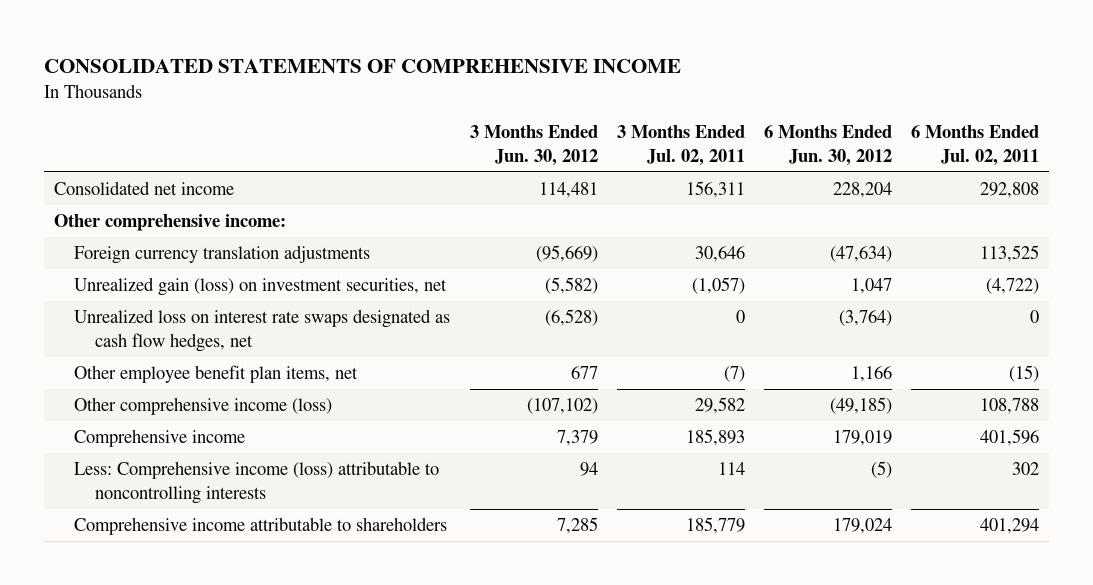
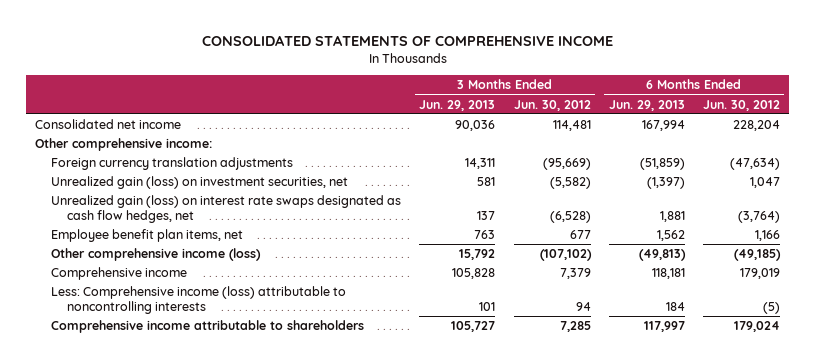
[616,125,745,166] 3 Months Ended Jul. 02, 2011 -> none
[911,125,1040,166] 6 Months Ended Jul. 02, 2011 -> none
none -> [419,99,496,111] Jun. 29, 2013
none -> [608,99,685,111] Jun. 29, 2013
[74,309,451,352] Unrealized loss on interest rate swaps designated as cash flow hedges, net -> [51,195,402,223] Unrealized gain (loss) on interest rate swaps designated as cash flow hedges, net
[74,365,359,384] Other employee benefit plan items, net -> [51,229,244,243] Employee benefit plan items, net

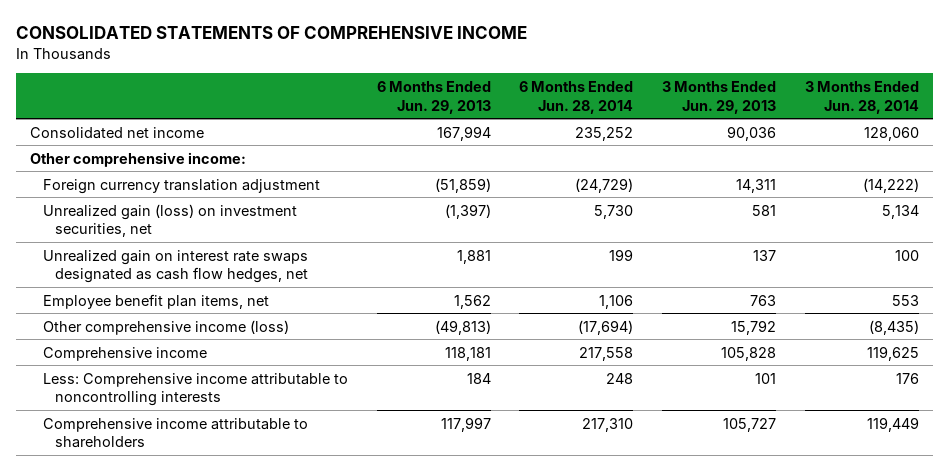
[513,99,591,111] Jun. 30, 2012 -> none
[702,99,780,111] Jun. 30, 2012 -> none
none -> [519,80,634,114] 6 Months Ended Jun. 28, 2014
none -> [804,80,919,114] 3 Months Ended Jun. 28, 2014
[51,157,294,171] Foreign currency translation adjustments -> [42,178,320,194] Foreign currency translation adjustment
[51,195,402,223] Unrealized gain (loss) on interest rate swaps designated as cash flow hedges, net -> [42,249,309,284] Unrealized gain on interest rate swaps designated as cash flow hedges, net
[51,286,347,314] Less: Comprehensive income (loss) attributable to noncontrolling interests -> [42,372,348,407] Less: Comprehensive income attributable to noncontrolling interests

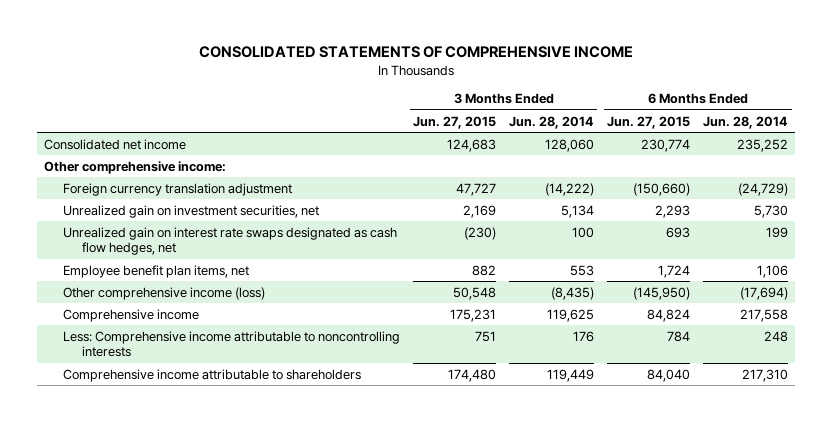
[376,80,491,114] 6 Months Ended Jun. 29, 2013 -> none
[662,80,777,114] 3 Months Ended Jun. 29, 2013 -> none
none -> [413,115,497,129] Jun. 27, 2015
none -> [607,115,691,129] Jun. 27, 2015
[42,203,297,238] Unrealized gain (loss) on investment securities, net -> [62,204,319,218] Unrealized gain on investment securities, net

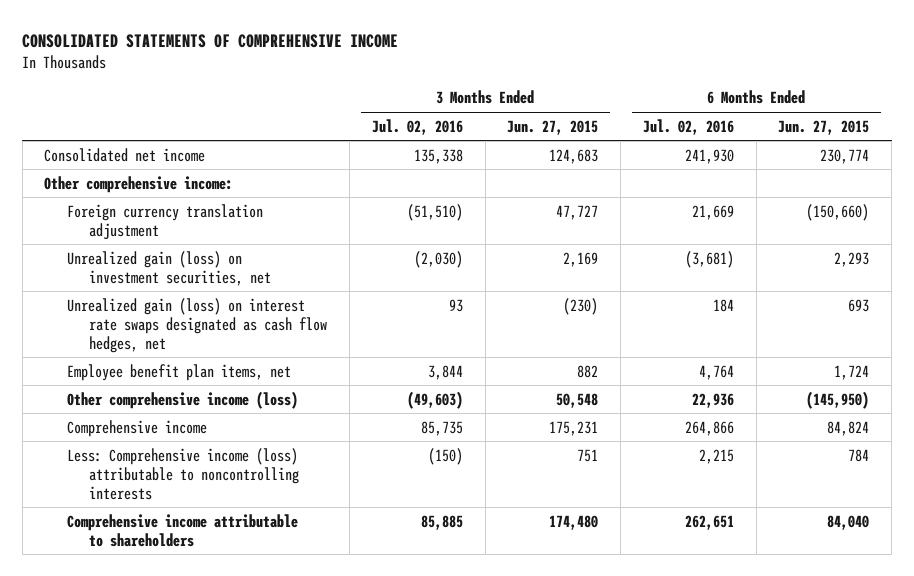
[509,115,595,129] Jun. 28, 2014 -> none
[703,115,789,129] Jun. 28, 2014 -> none
none -> [371,118,463,135] Jul. 02, 2016
none -> [642,118,734,135] Jul. 02, 2016
[62,204,319,218] Unrealized gain on investment securities, net -> [66,250,272,286] Unrealized gain (loss) on investment securities, net
[62,226,397,256] Unrealized gain on interest rate swaps designated as cash flow hedges, net -> [66,297,328,353] Unrealized gain (loss) on interest rate swaps designated as cash flow hedges, net
[62,330,400,358] Less: Comprehensive income attributable to noncontrolling interests -> [66,447,300,500] Less: Comprehensive income (loss) attributable to noncontrolling interests

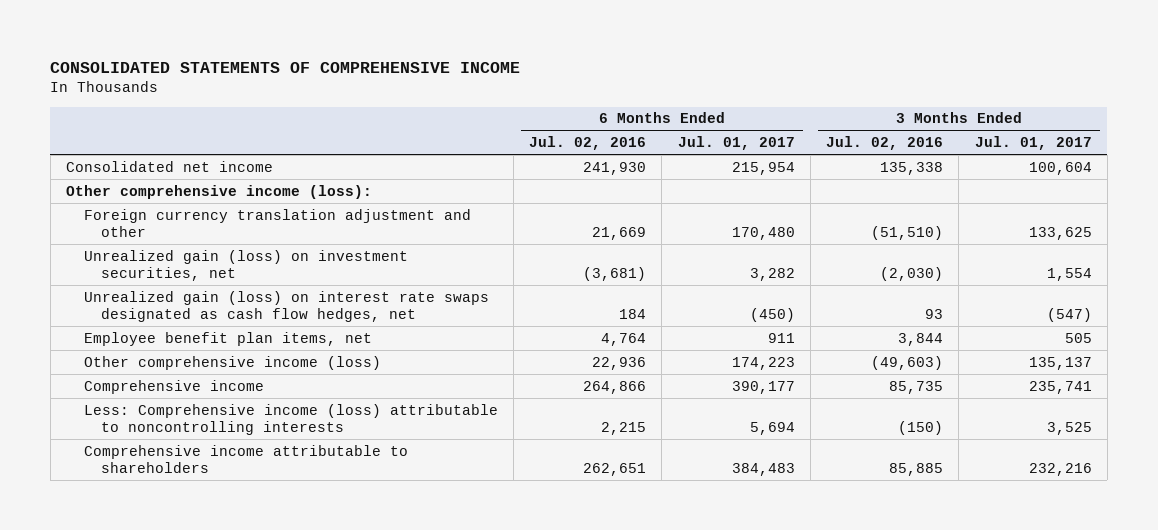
[507,119,599,135] Jun. 27, 2015 -> none
[778,119,870,135] Jun. 27, 2015 -> none
none -> [677,136,795,151] Jul. 01, 2017
none -> [974,136,1092,151] Jul. 01, 2017
[44,175,234,193] Other comprehensive income: -> [66,184,373,199] Other comprehensive income (loss):
[66,203,263,240] Foreign currency translation adjustment -> [83,208,471,237] Foreign currency translation adjustment and other

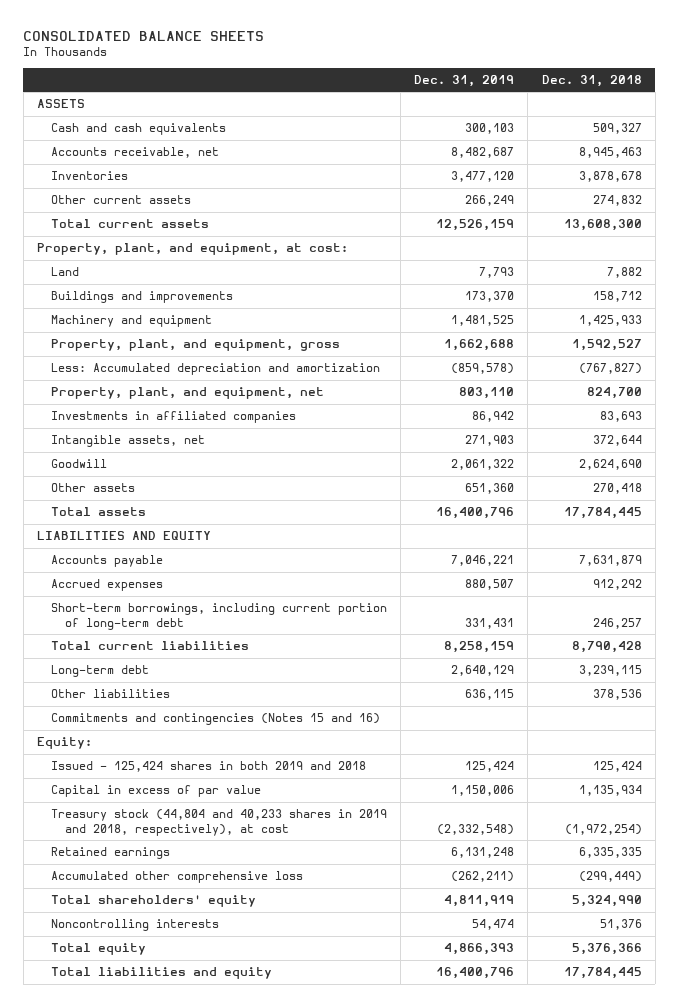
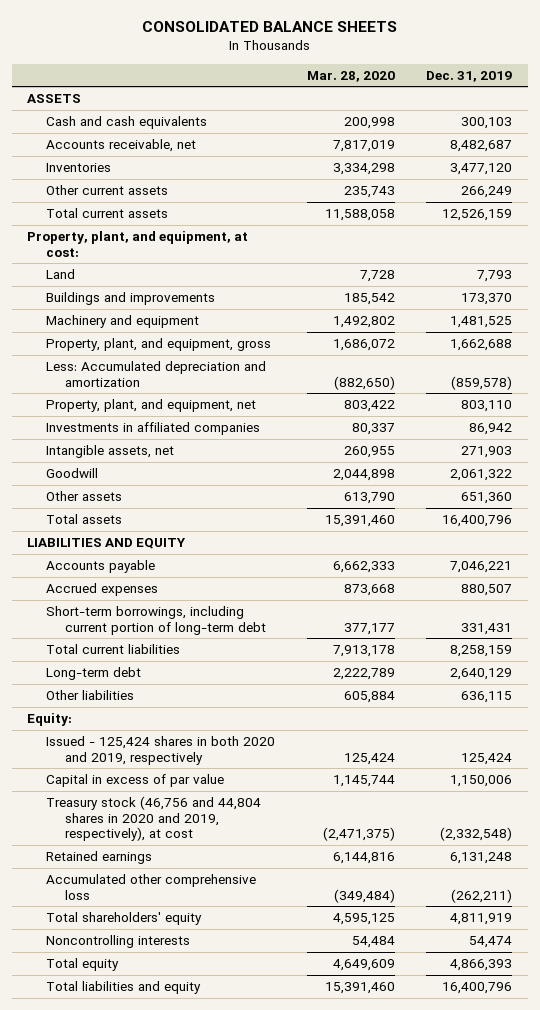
[541,74,642,87] Dec. 31, 2018 -> none
none -> [306,70,395,82] Mar. 28, 2020
[50,713,380,726] Commitments and contingencies (Notes 15 and 16) -> none
[50,761,366,773] Issued - 125,424 shares in both 2019 and 2018 -> [46,736,276,765] Issued - 125,424 shares in both 2020 and 2019, respectively
[50,809,387,836] Treasury stock (44,804 and 40,233 shares in 2019 and 2018, respectively), at cost -> [46,796,262,842] Treasury stock (46,756 and 44,804 shares in 2020 and 2019, respectively), at cost

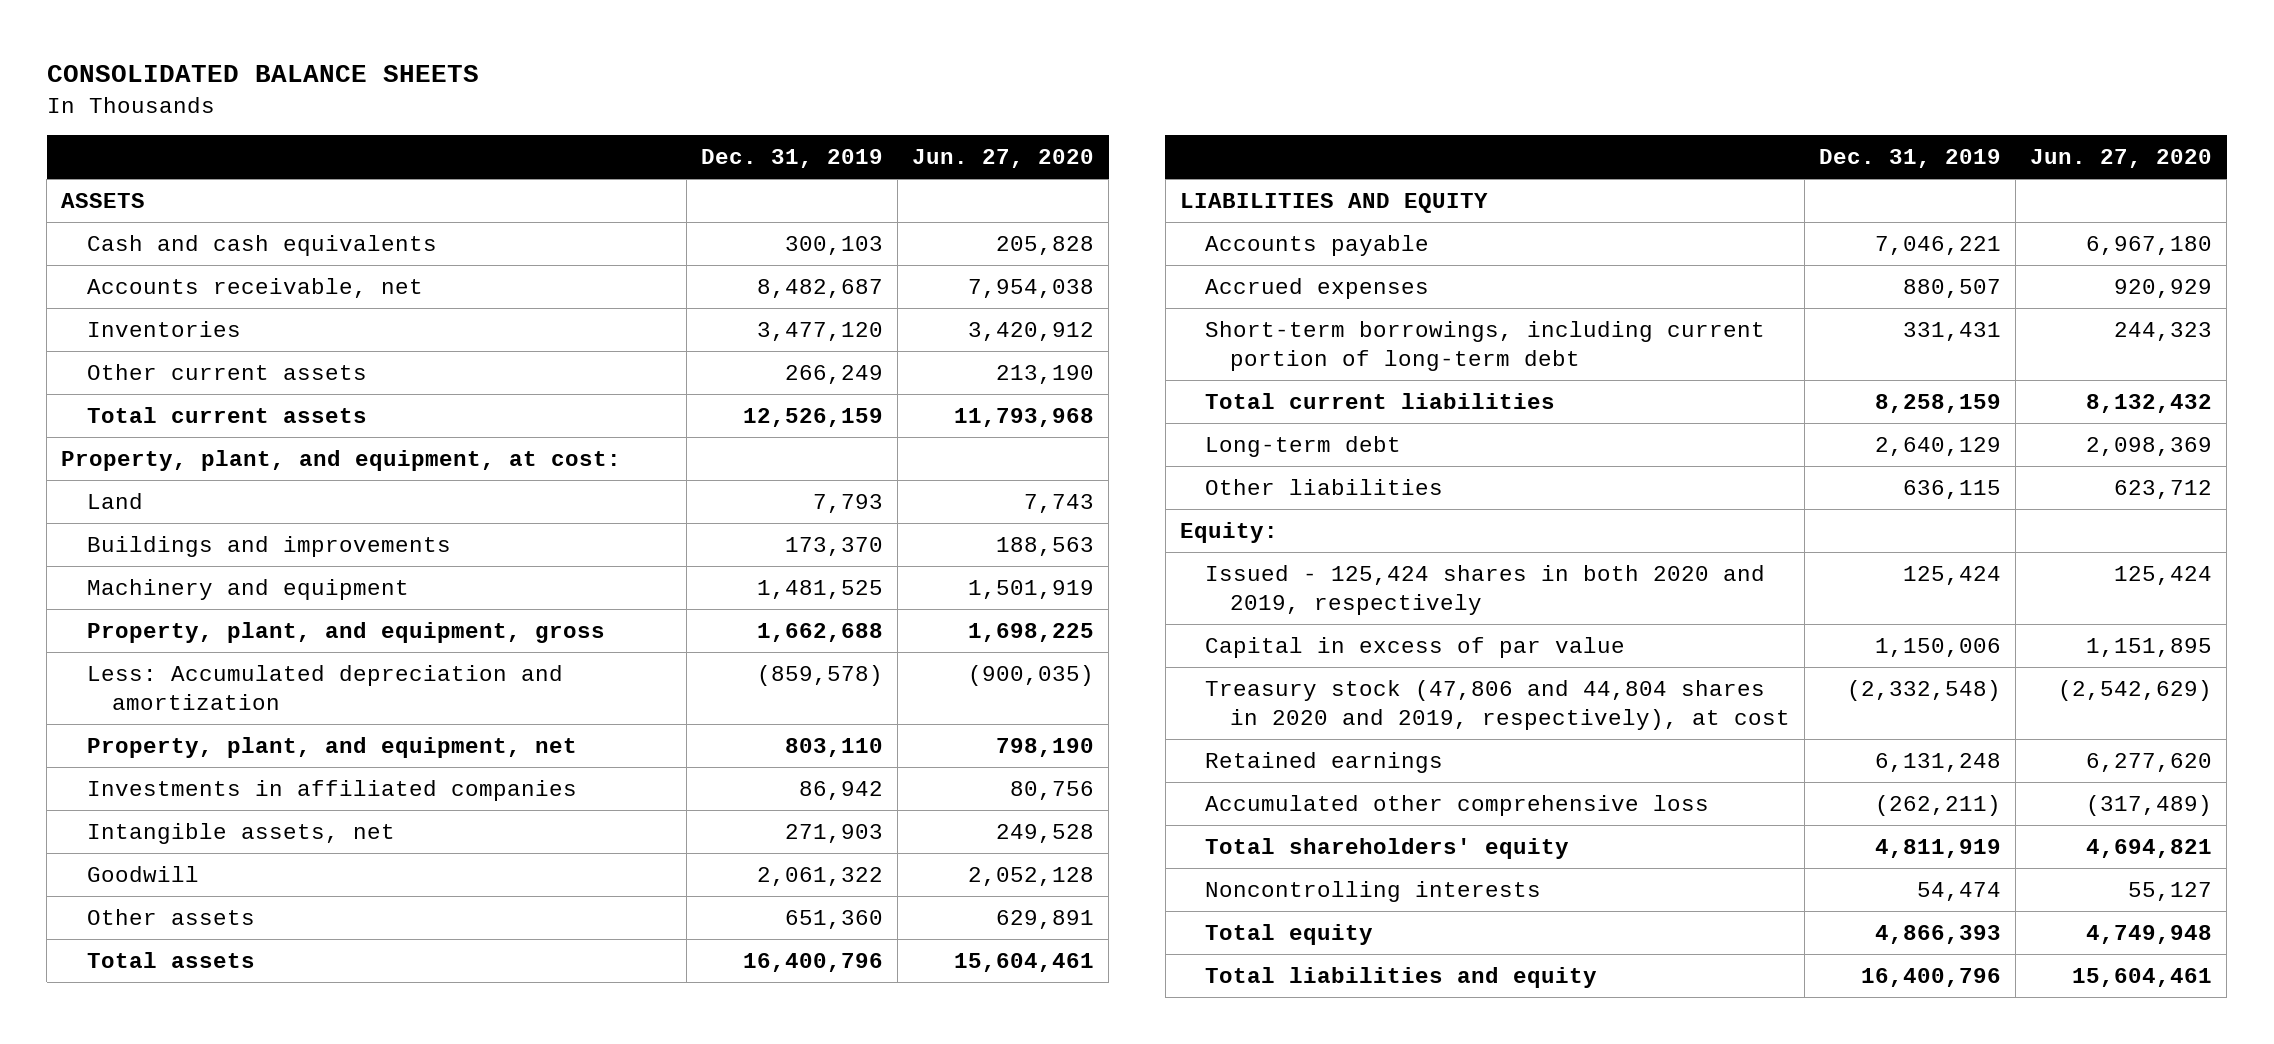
[306,70,395,82] Mar. 28, 2020 -> none
none -> [912,149,1095,169] Jun. 27, 2020
[46,796,262,842] Treasury stock (46,756 and 44,804 shares in 2020 and 2019, respectively), at cost -> [1204,679,1791,730] Treasury stock (47,806 and 44,804 shares in 2020 and 2019, respectively), at cost

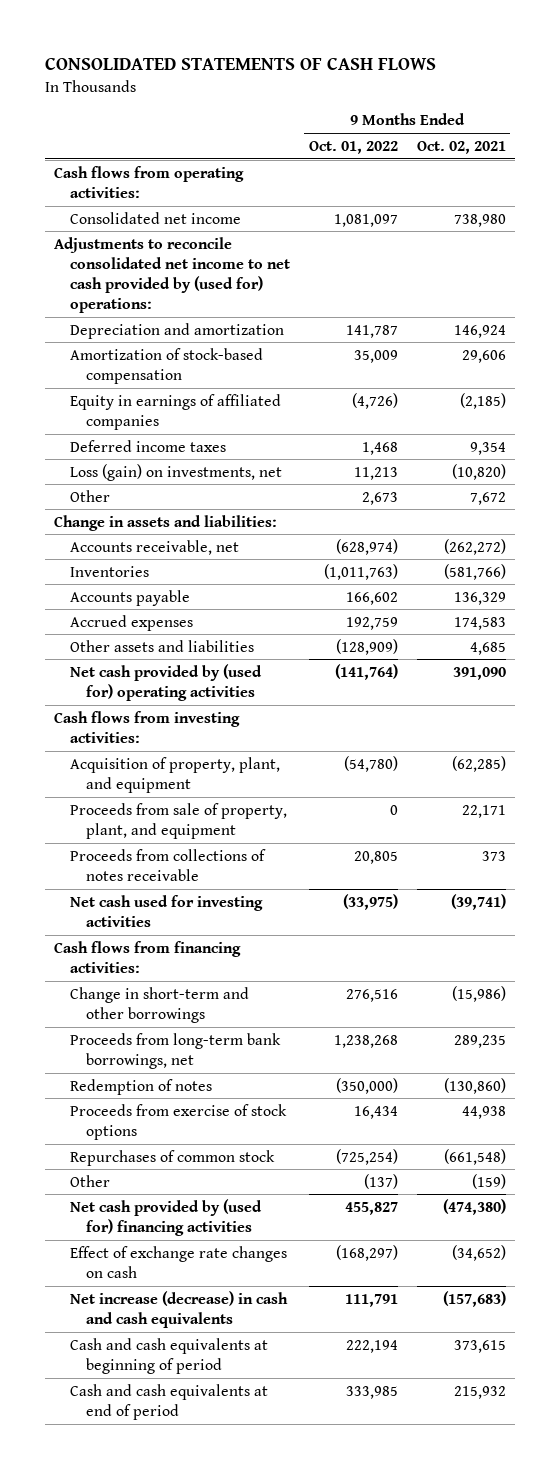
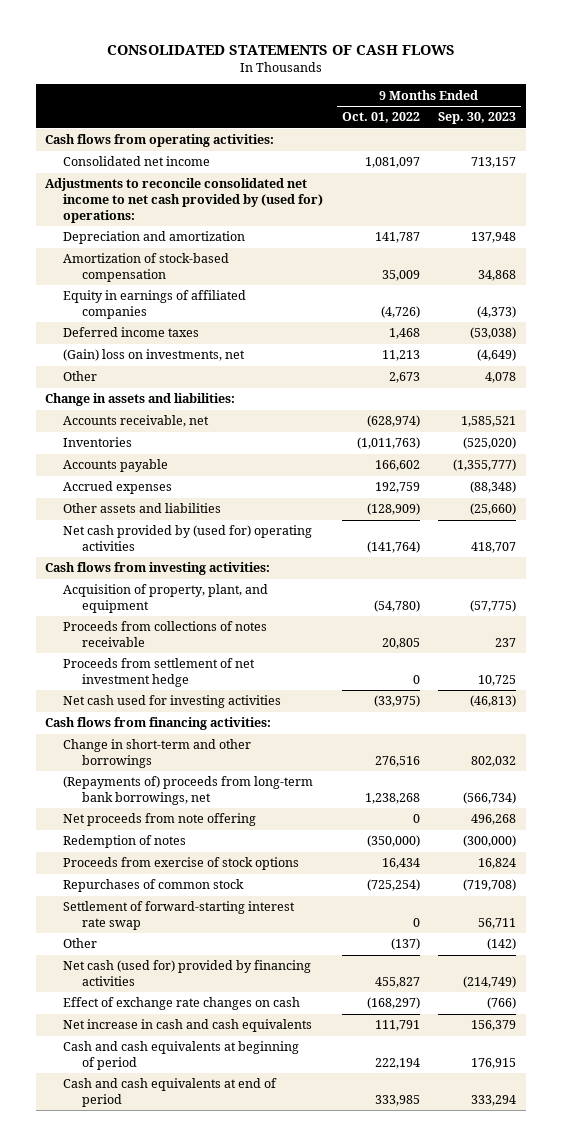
[416,140,506,154] Oct. 02, 2021 -> none
none -> [438,112,517,125] Sep. 30, 2023
[70,463,283,481] Loss (gain) on investments, net -> [63,349,246,362] (Gain) loss on investments, net
[70,802,288,839] Proceeds from sale of property, plant, and equipment -> none
none -> [63,658,256,687] Proceeds from settlement of net investment hedge
[70,1032,282,1069] Proceeds from long-term bank borrowings, net -> [63,776,314,805] (Repayments of) proceeds from long-term bank borrowings, net
none -> [63,813,257,827] Net proceeds from note offering
none -> [63,901,296,930] Settlement of forward-starting interest rate swap
[70,1198,263,1236] Net cash provided by (used for) financing activities -> [63,960,312,986] Net cash (used for) provided by financing activities
[70,1290,289,1328] Net increase (decrease) in cash and cash equivalents -> [63,1019,313,1033] Net increase in cash and cash equivalents

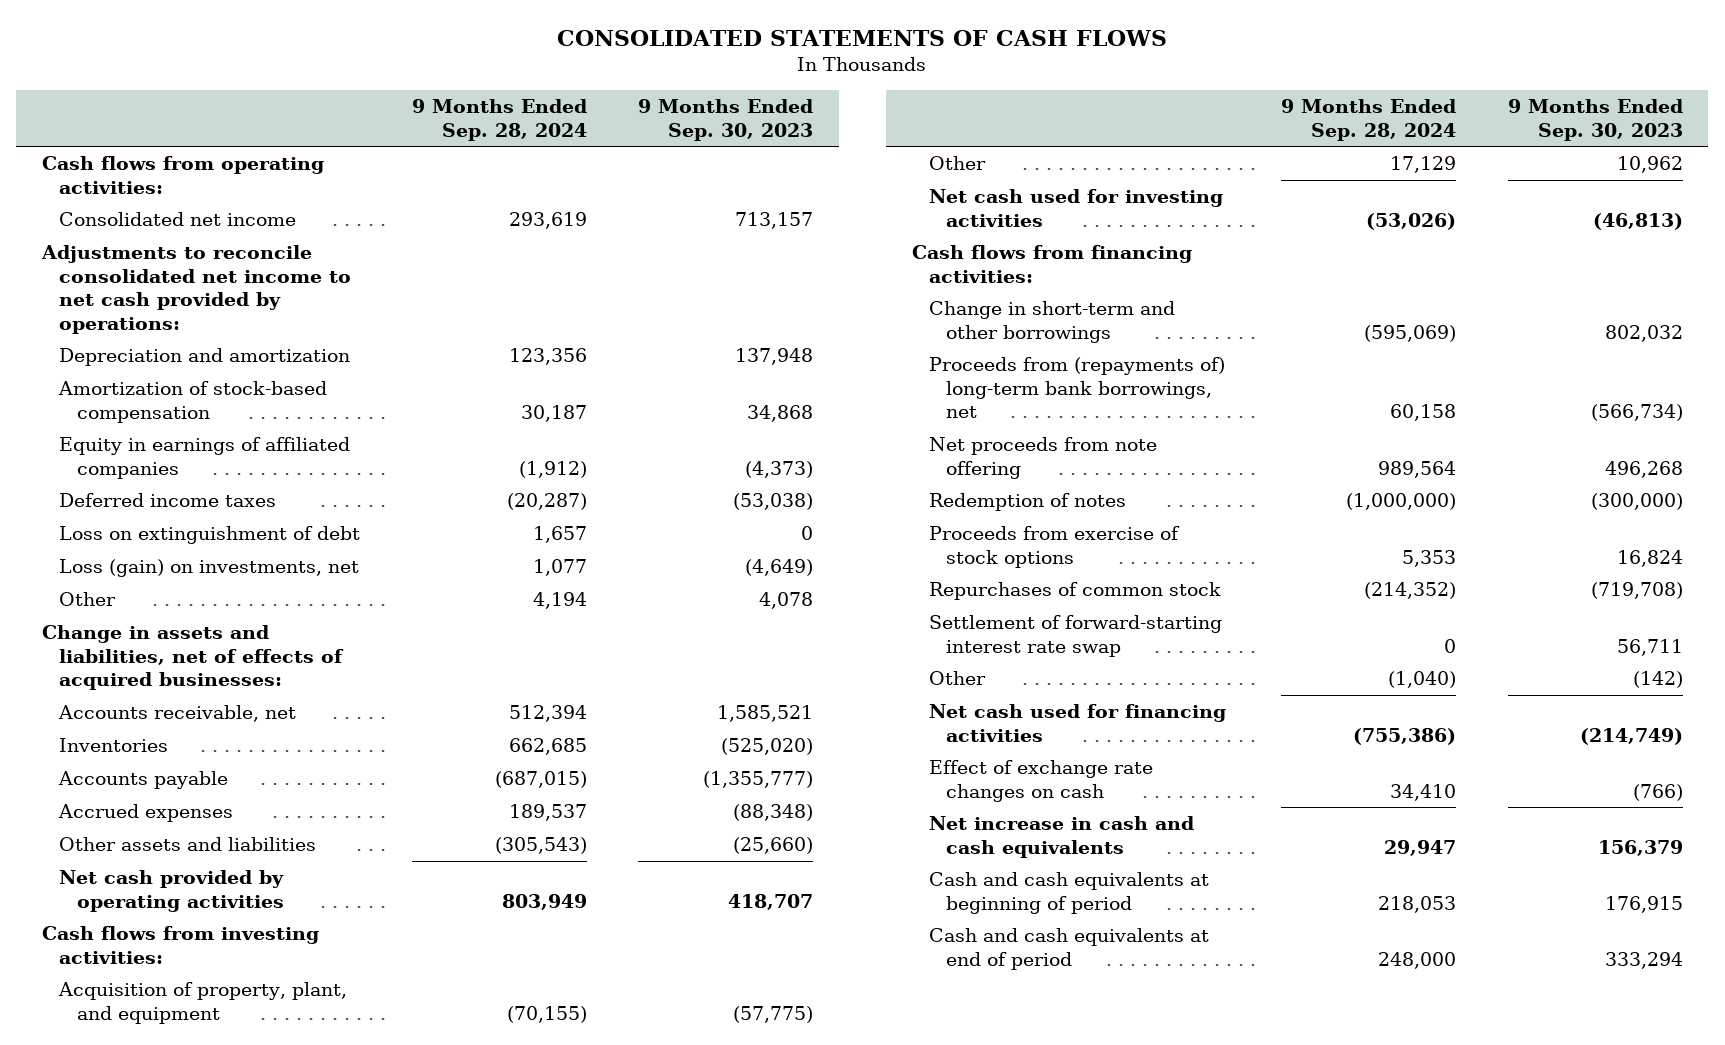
[341,112,420,124] Oct. 01, 2022 -> none
none -> [411,99,587,141] 9 Months Ended Sep. 28, 2024
[44,178,324,223] Adjustments to reconcile consolidated net income to net cash provided by (used for) operations: -> [40,245,352,334] Adjustments to reconcile consolidated net income to net cash provided by operations:
none -> [59,526,361,545] Loss on extinguishment of debt
[63,349,246,362] (Gain) loss on investments, net -> [59,559,360,578] Loss (gain) on investments, net
[44,393,235,407] Change in assets and liabilities: -> [41,625,345,691] Change in assets and liabilities, net of effects of acquired businesses:
[63,525,313,551] Net cash provided by (used for) operating activities -> [59,870,285,912] Net cash provided by operating activities
[63,621,268,647] Proceeds from collections of notes receivable -> none
[63,658,256,687] Proceeds from settlement of net investment hedge -> none
none -> [928,156,986,171] Other
[63,776,314,805] (Repayments of) proceeds from long-term bank borrowings, net -> [928,357,1225,419] Proceeds from (repayments of) long-term bank borrowings, net
[63,960,312,986] Net cash (used for) provided by financing activities -> [928,704,1226,742] Net cash used for financing activities

